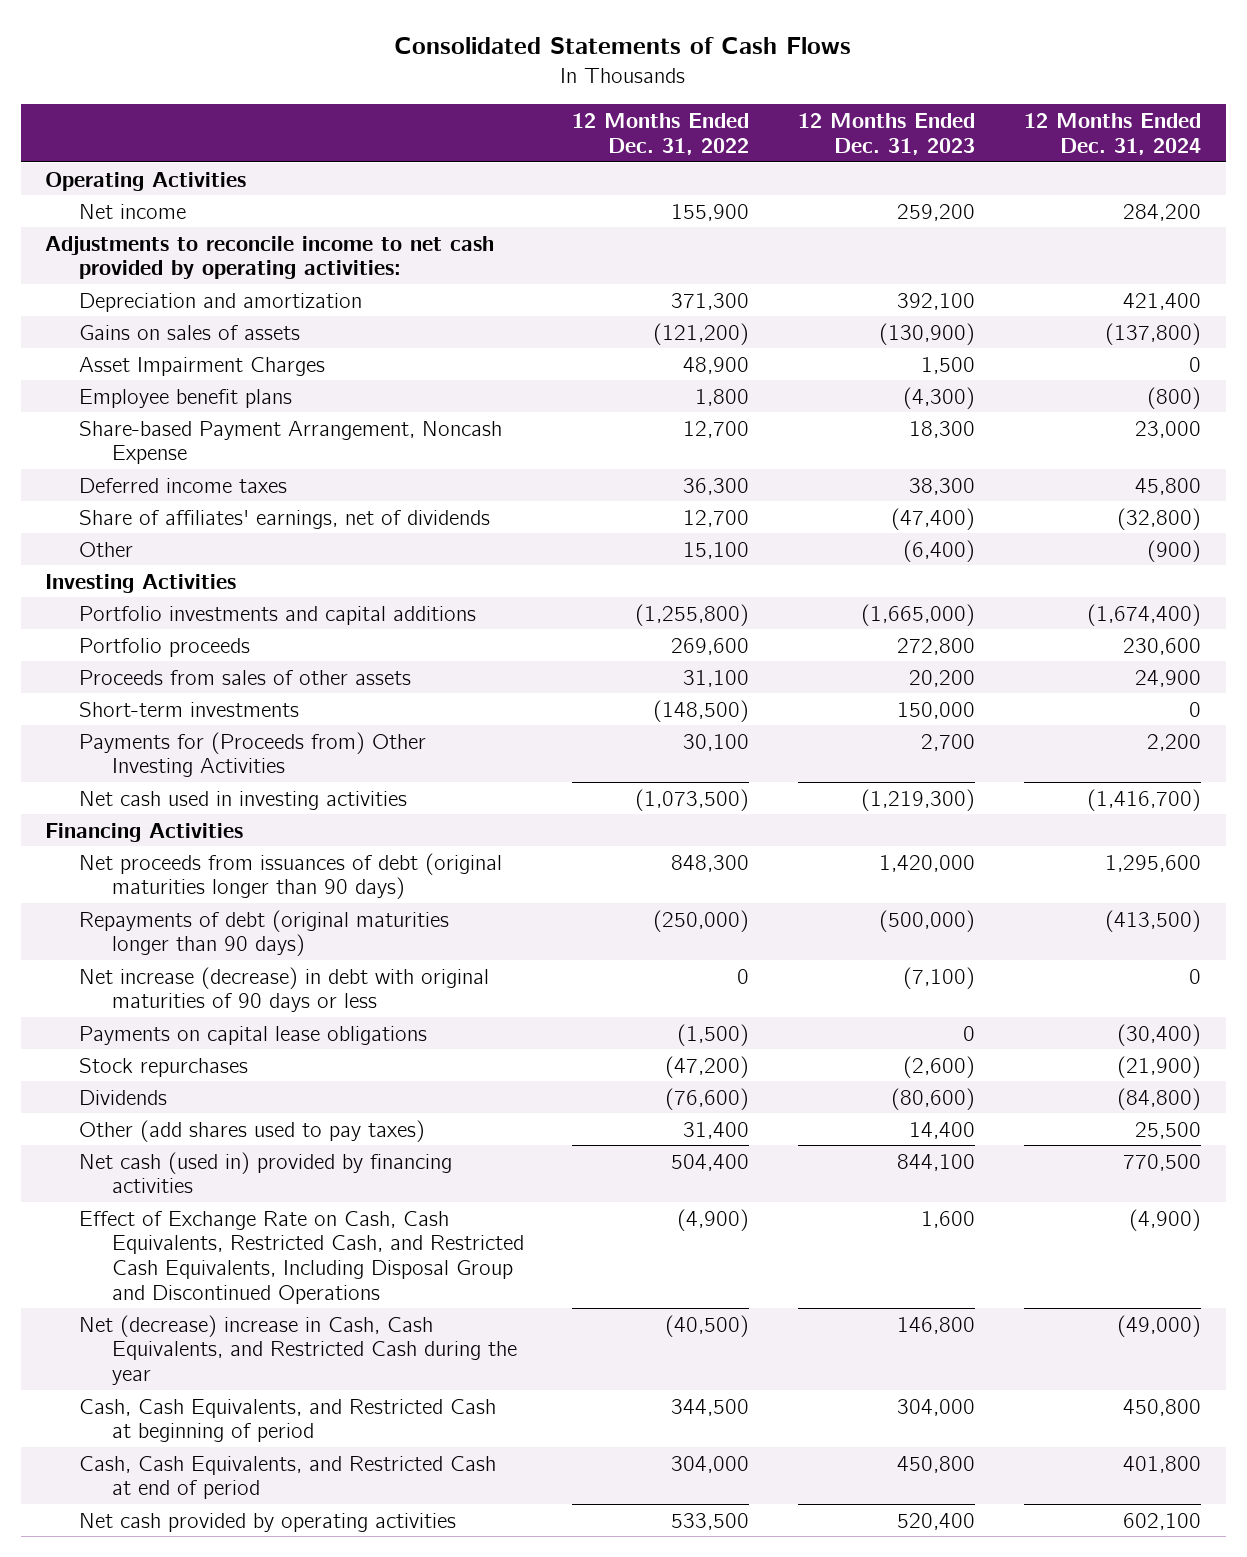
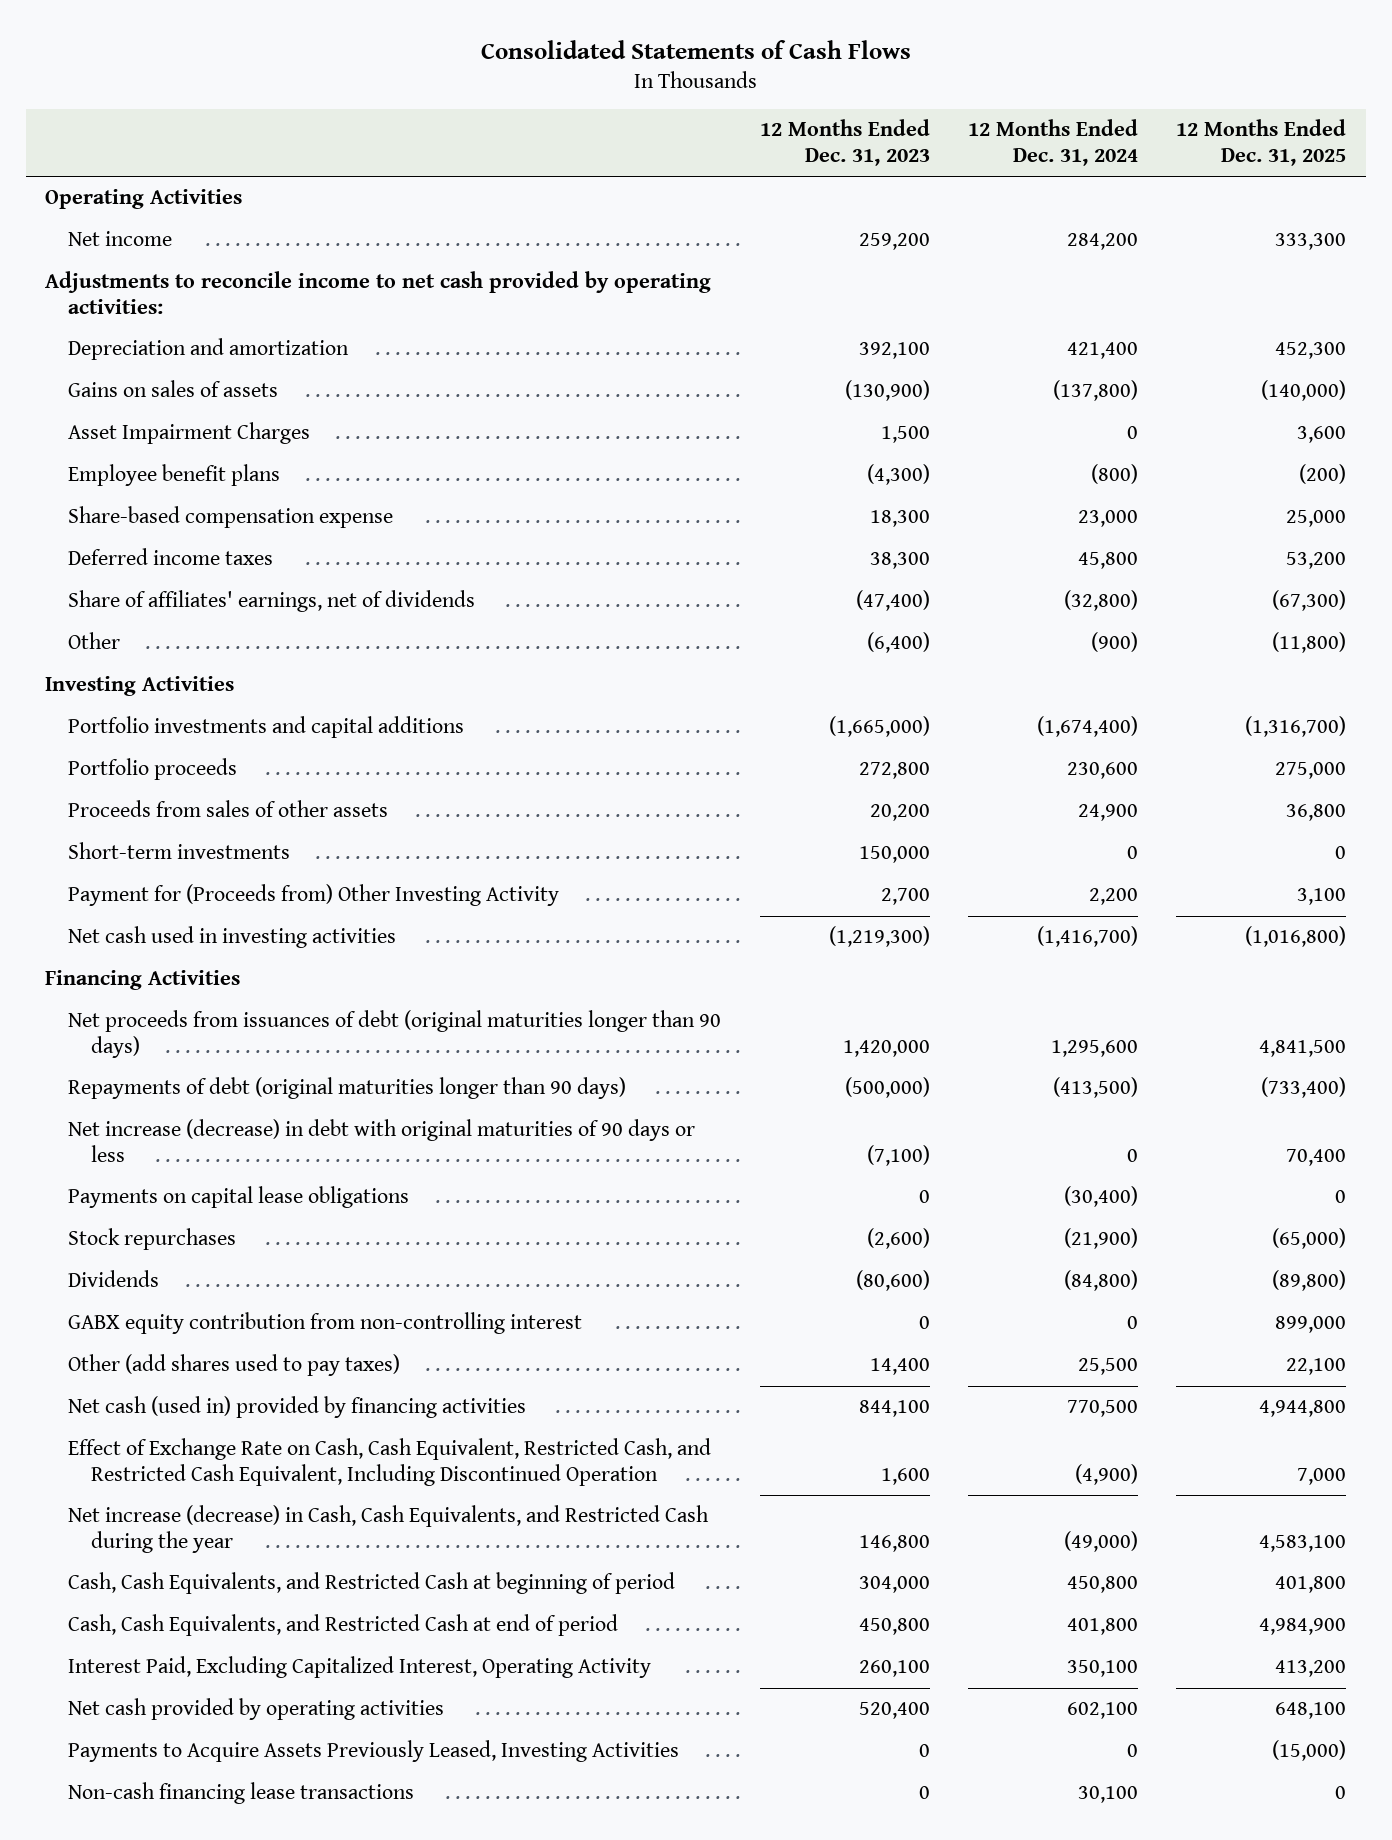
[572,113,750,155] 12 Months Ended Dec. 31, 2022 -> none
none -> [1176,119,1347,166] 12 Months Ended Dec. 31, 2025
[78,420,502,465] Share-based Payment Arrangement, Noncash Expense -> [68,506,394,529] Share-based compensation expense
[78,731,426,778] Payments for (Proceeds from) Other Investing Activities -> [68,884,560,907] Payment for (Proceeds from) Other Investing Activity
none -> [68,1312,583,1335] GABX equity contribution from non-controlling interest
[78,1210,524,1304] Effect of Exchange Rate on Cash, Cash Equivalents, Restricted Cash, and Restricted Cash Equivalents, Including Disposal Group and Discontinued Operations -> [68,1438,712,1486] Effect of Exchange Rate on Cash, Cash Equivalent, Restricted Cash, and Restricted Cash Equivalent, Including Discontinued Operation
[78,1314,517,1385] Net (decrease) increase in Cash, Cash Equivalents, and Restricted Cash during the year -> [68,1505,710,1553] Net increase (decrease) in Cash, Cash Equivalents, and Restricted Cash during the year
none -> [68,1656,652,1679] Interest Paid, Excluding Capitalized Interest, Operating Activity
none -> [68,1740,680,1763] Payments to Acquire Assets Previously Leased, Investing Activities
none -> [68,1782,415,1805] Non-cash financing lease transactions

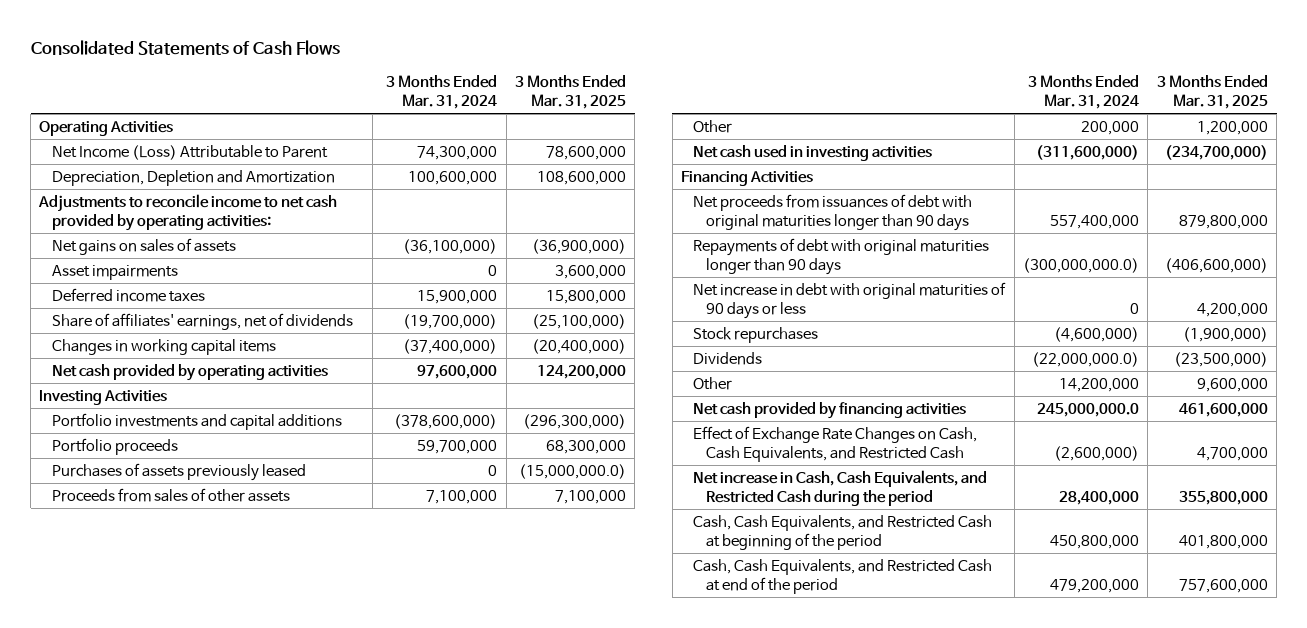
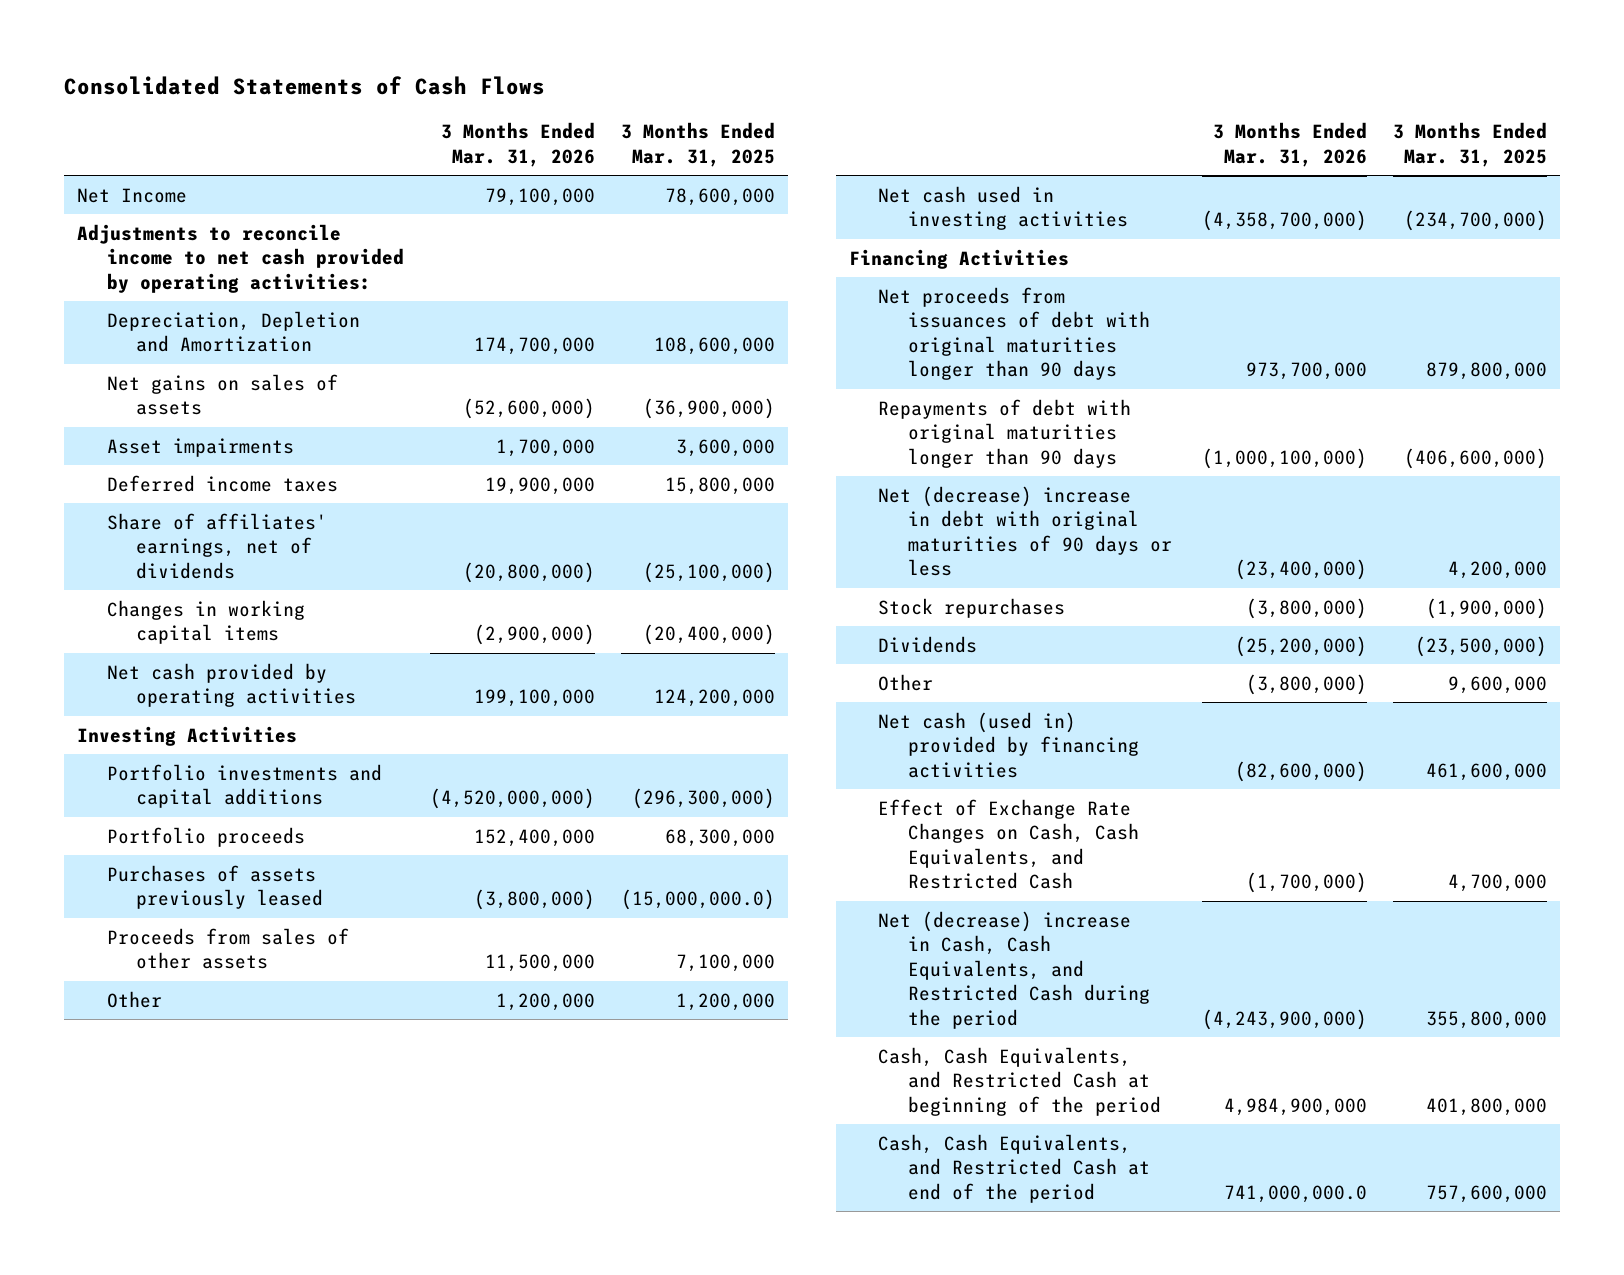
[386,74,498,109] 3 Months Ended Mar. 31, 2024 -> none
none -> [440,122,595,167] 3 Months Ended Mar. 31, 2026
[39,120,174,136] Operating Activities -> none
[51,144,328,160] Net Income (Loss) Attributable to Parent -> [77,187,188,203] Net Income
[51,169,335,186] Depreciation, Depletion and Amortization -> [106,310,360,353] Depreciation, Depletion and Amortization
[693,281,1007,320] Net increase in debt with original maturities of 90 days or less -> [878,485,1173,577] Net (decrease) increase in debt with original maturities of 90 days or less
[693,401,967,419] Net cash provided by financing activities -> [878,711,1140,778] Net cash (used in) provided by financing activities
[693,469,988,507] Net increase in Cash, Cash Equivalents, and Restricted Cash during the period -> [878,910,1151,1029] Net (decrease) increase in Cash, Cash Equivalents, and Restricted Cash during the period

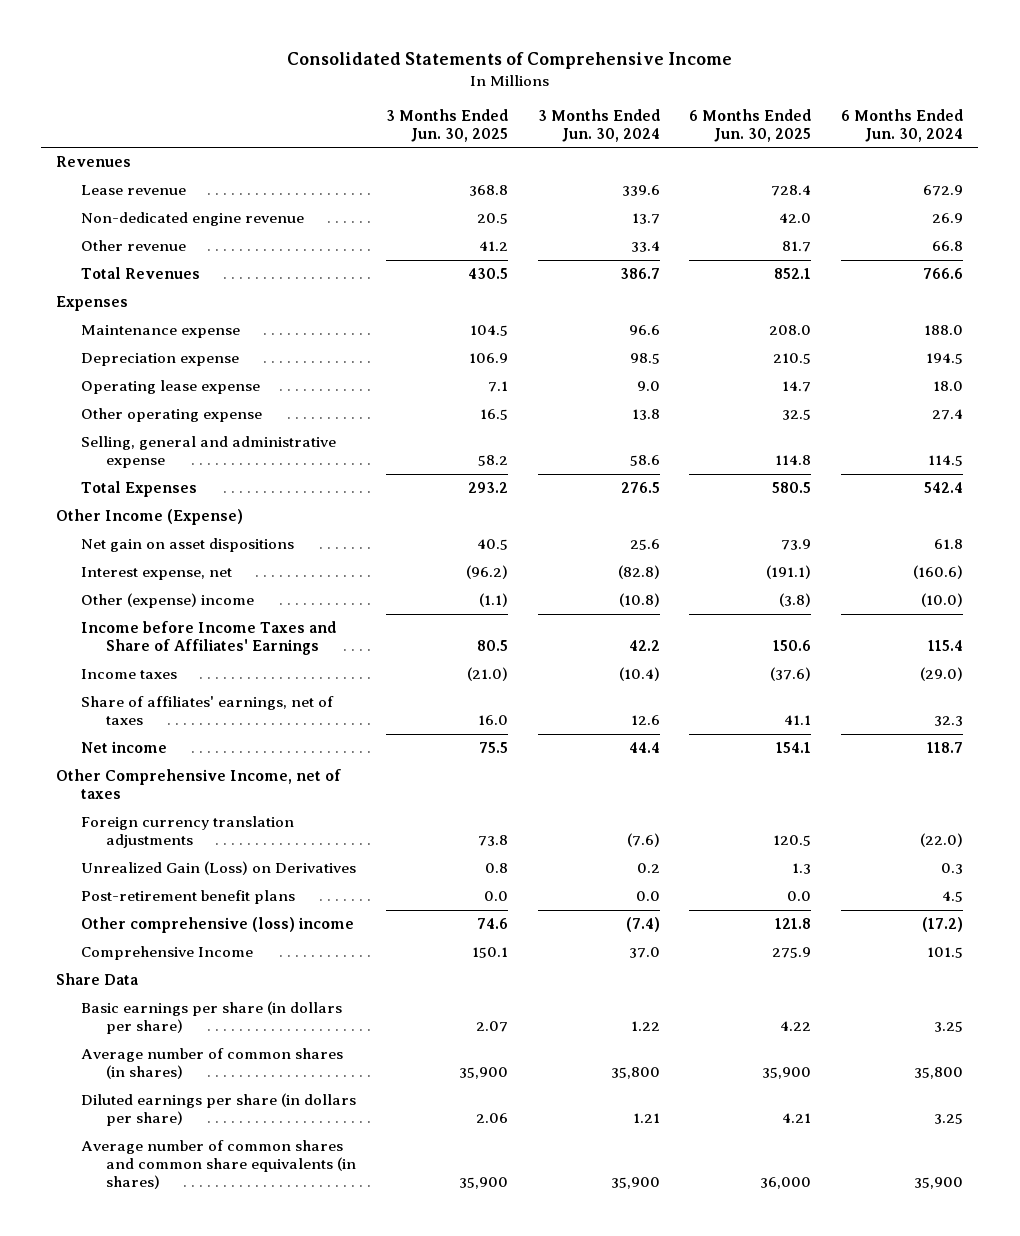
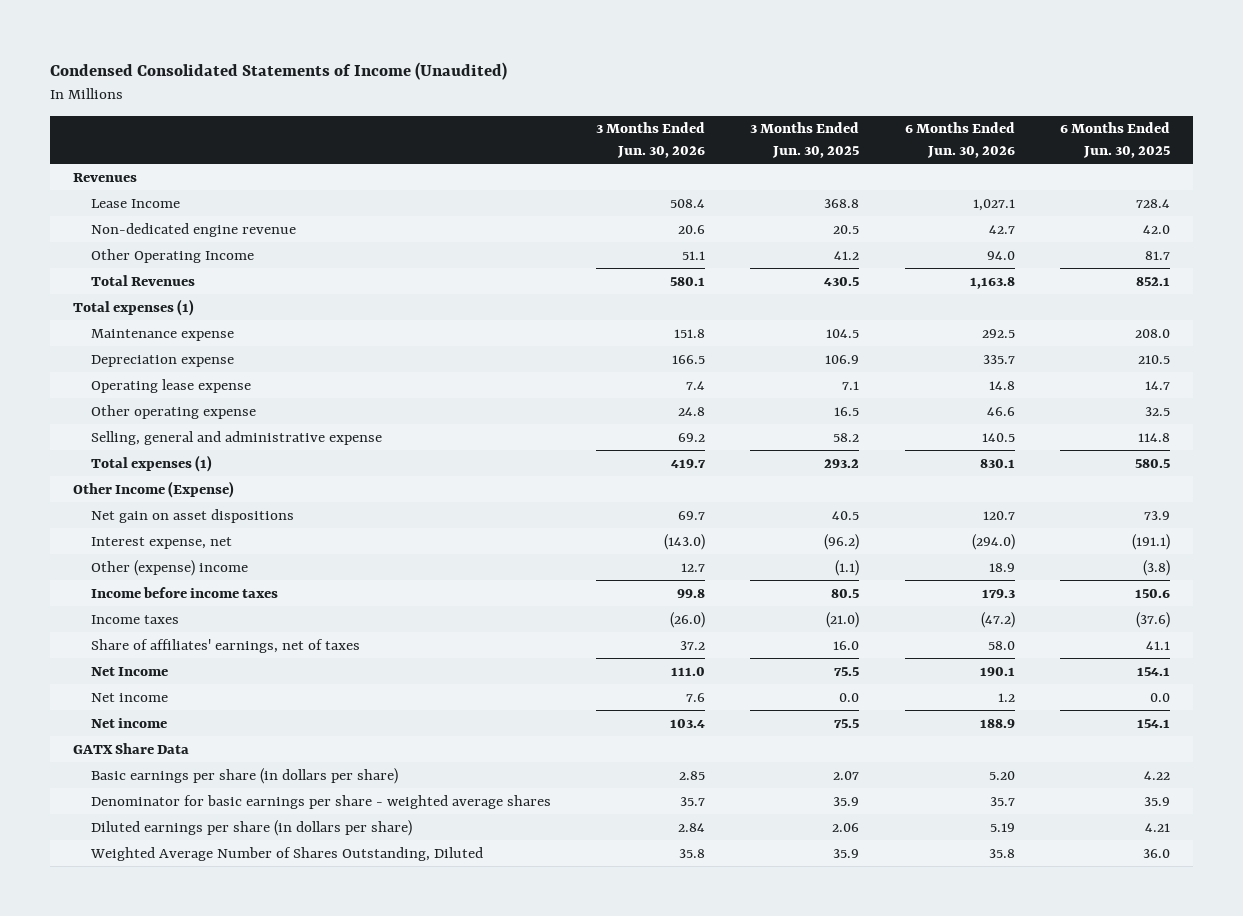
[286,52,732,70] Consolidated Statements of Comprehensive Income -> [50,62,508,81] Condensed Consolidated Statements of Income (Unaudited)
[537,108,660,142] 3 Months Ended Jun. 30, 2024 -> none
[841,108,964,142] 6 Months Ended Jun. 30, 2024 -> none
none -> [595,122,705,158] 3 Months Ended Jun. 30, 2026
none -> [904,122,1015,158] 6 Months Ended Jun. 30, 2026
[80,185,186,196] Lease revenue -> [90,198,180,208] Lease Income
[80,240,186,252] Other revenue -> [90,248,254,263] Other Operating Income
[56,296,129,312] Expenses -> [72,298,194,316] Total expenses (1)
[80,481,197,498] Total Expenses -> [90,454,212,472] Total expenses (1)
[80,621,336,656] Income before Income Taxes and Share of Affiliates' Earnings -> [90,586,278,598] Income before income taxes
none -> [90,666,168,676] Net Income
none -> [90,692,168,702] Net income
[56,769,342,800] Other Comprehensive Income, net of taxes -> none
[80,816,294,849] Foreign currency translation adjustments -> none
[80,861,356,876] Unrealized Gain (Loss) on Derivatives -> none
[80,890,295,905] Post-retirement benefit plans -> none
[80,917,354,934] Other comprehensive (loss) income -> none
[80,946,253,961] Comprehensive Income -> none
[56,973,139,986] Share Data -> [72,742,189,754] GATX Share Data
[80,1048,343,1080] Average number of common shares (in shares) -> none
none -> [90,794,551,809] Denominator for basic earnings per share - weighted average shares
[80,1140,356,1189] Average number of common shares and common share equivalents (in shares) -> [89,846,483,861] Weighted Average Number of Shares Outstanding, Diluted
[458,1176,508,1189] 35,900 -> [833,848,860,858] 35.9
[760,1176,812,1189] 36,000 -> [1142,848,1170,858] 36.0

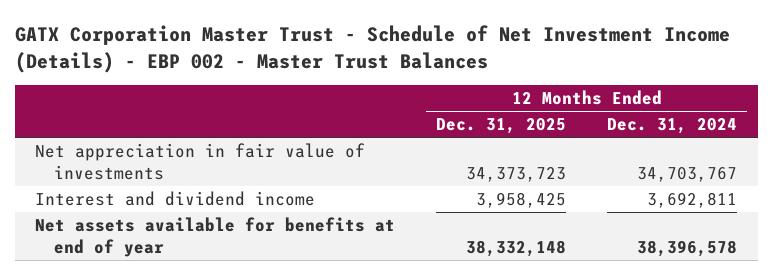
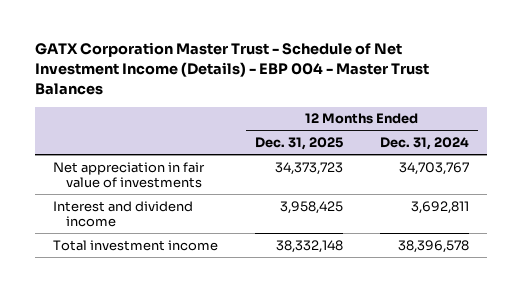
[14,25,730,73] GATX Corporation Master Trust - Schedule of Net Investment Income (Details) - EBP 002 - Master Trust Balances -> [34,42,429,95] GATX Corporation Master Trust - Schedule of Net Investment Income (Details) - EBP 004 - Master Trust Balances
[35,217,396,257] Net assets available for benefits at end of year -> [53,239,219,251] Total investment income

